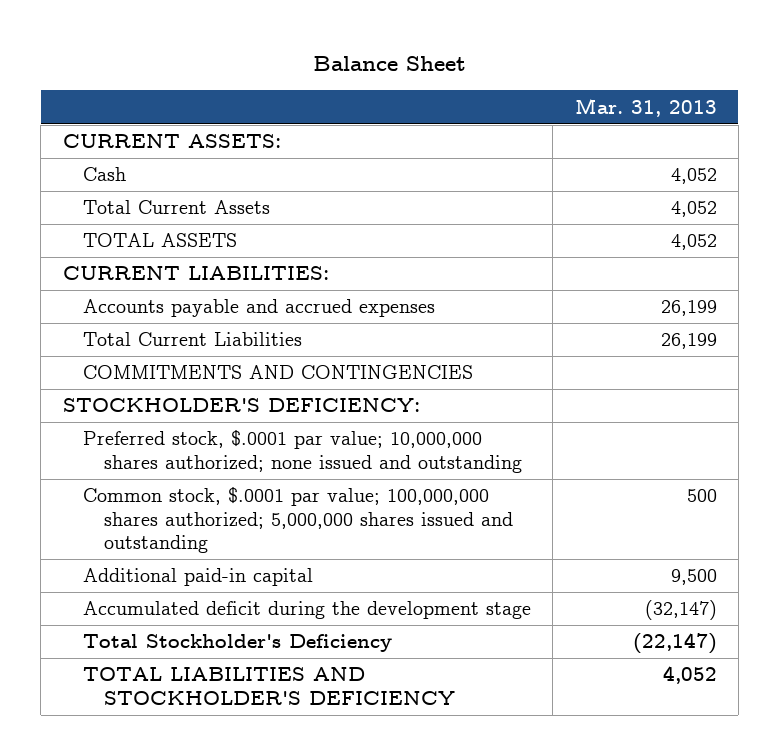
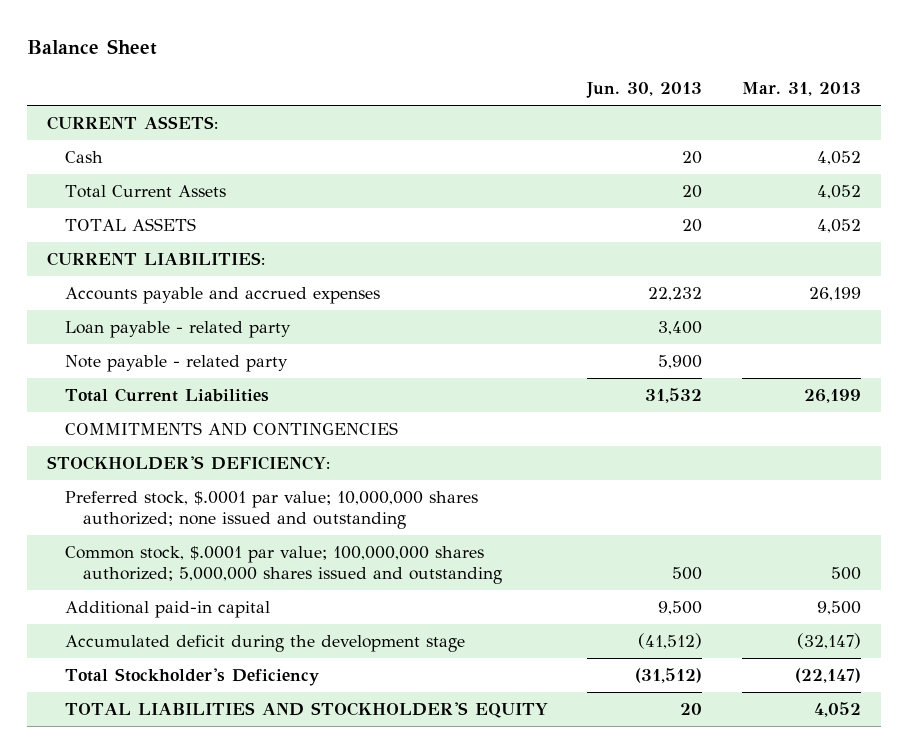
none -> [586,82,703,99] Jun. 30, 2013
none -> [64,321,291,339] Loan payable - related party
none -> [64,355,288,373] Note payable - related party
[83,667,455,705] TOTAL LIABILITIES AND STOCKHOLDER'S DEFICIENCY -> [64,702,548,719] TOTAL LIABILITIES AND STOCKHOLDER'S EQUITY

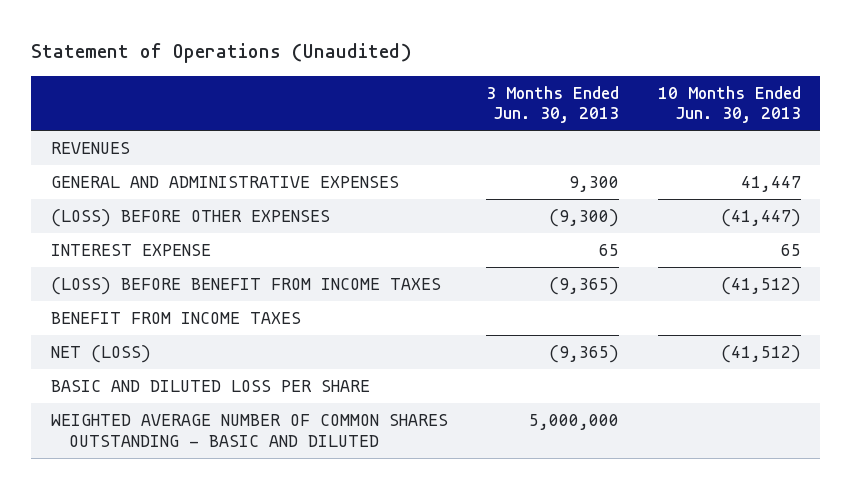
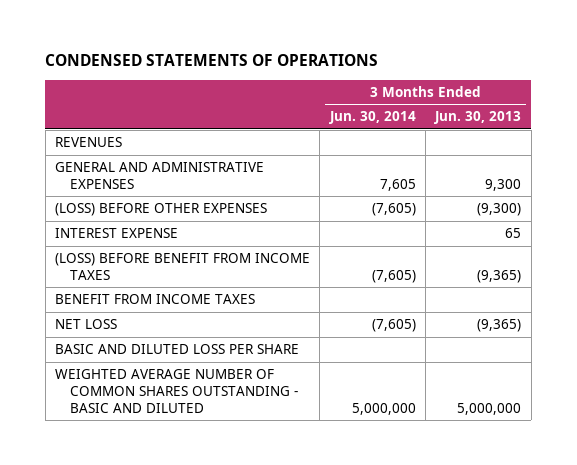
[31,43,413,64] Statement of Operations (Unaudited) -> [45,54,379,67] CONDENSED STATEMENTS OF OPERATIONS
[657,85,801,124] 10 Months Ended Jun. 30, 2013 -> none
none -> [328,111,416,125] Jun. 30, 2014
[50,344,151,363] NET (LOSS) -> [55,319,118,330] NET LOSS

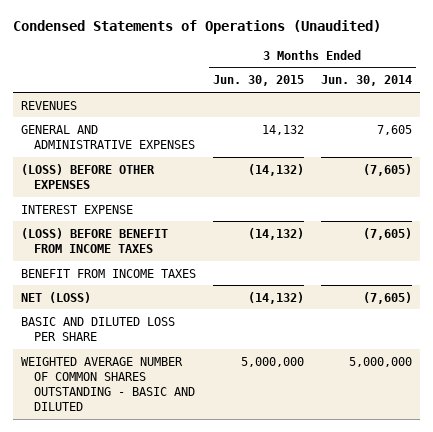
[45,54,379,67] CONDENSED STATEMENTS OF OPERATIONS -> [12,20,381,35] Condensed Statements of Operations (Unaudited)
[434,111,522,125] Jun. 30, 2013 -> none
none -> [212,75,304,87] Jun. 30, 2015
[55,319,118,330] NET LOSS -> [21,291,92,303] NET (LOSS)

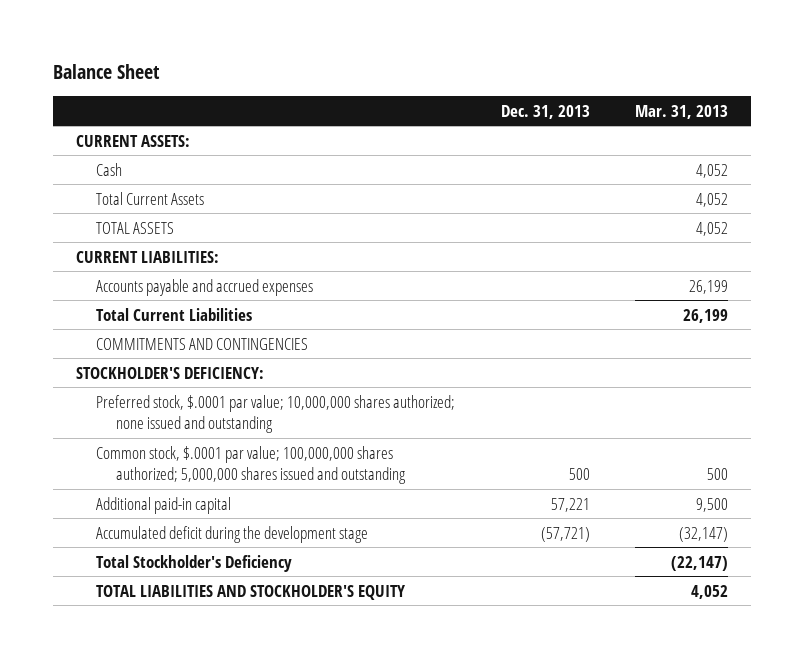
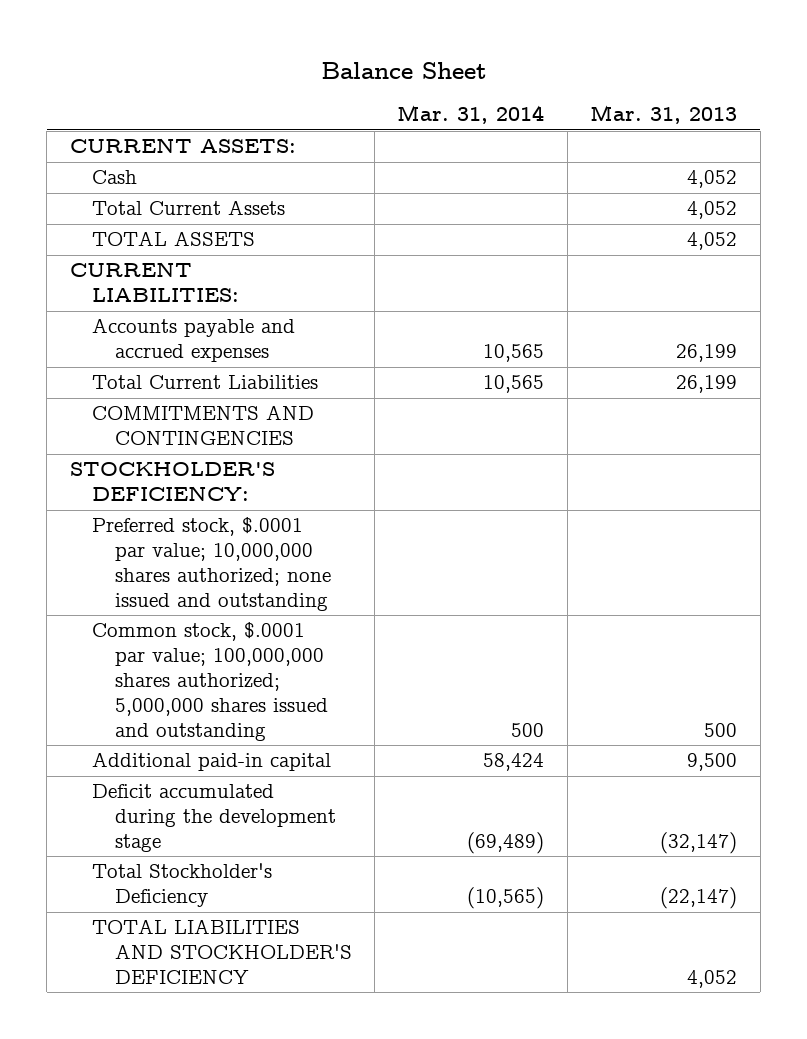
[500,104,590,119] Dec. 31, 2013 -> none
none -> [397,105,545,125] Mar. 31, 2014
[95,525,368,543] Accumulated deficit during the development stage -> [92,784,336,853] Deficit accumulated during the development stage
[95,584,405,600] TOTAL LIABILITIES AND STOCKHOLDER'S EQUITY -> [92,919,352,985] TOTAL LIABILITIES AND STOCKHOLDER'S DEFICIENCY

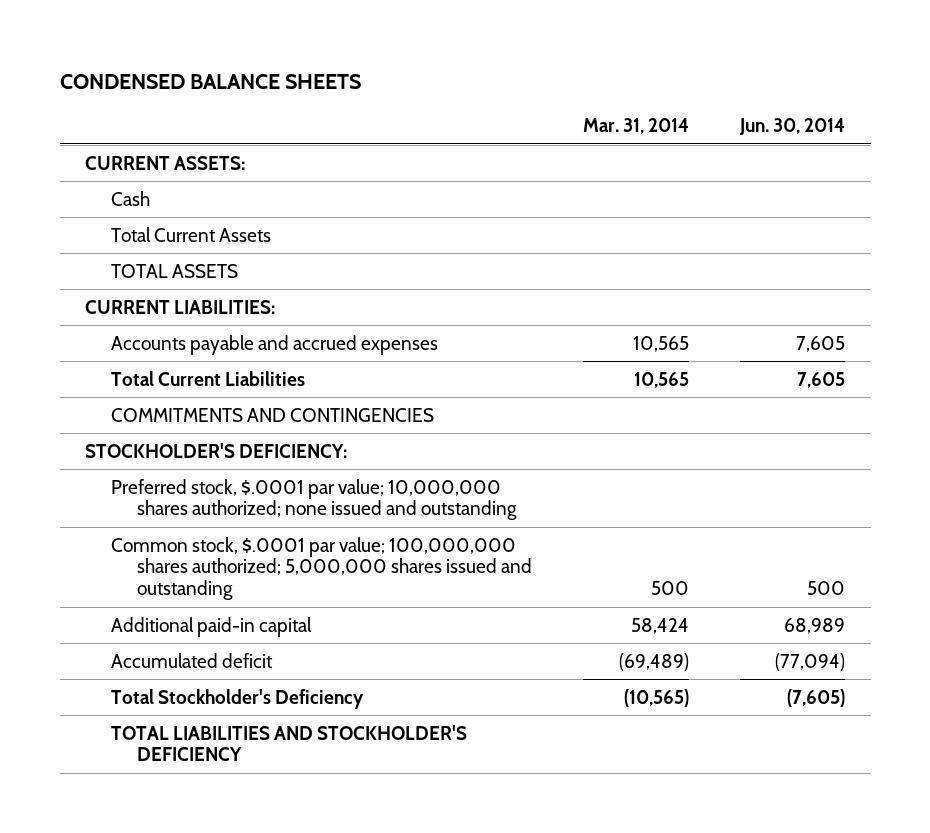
[320,61,487,79] Balance Sheet -> [59,73,361,89] CONDENSED BALANCE SHEETS
[590,105,738,125] Mar. 31, 2013 -> none
none -> [738,118,845,136] Jun. 30, 2014
[92,784,336,853] Deficit accumulated during the development stage -> [110,652,273,668] Accumulated deficit

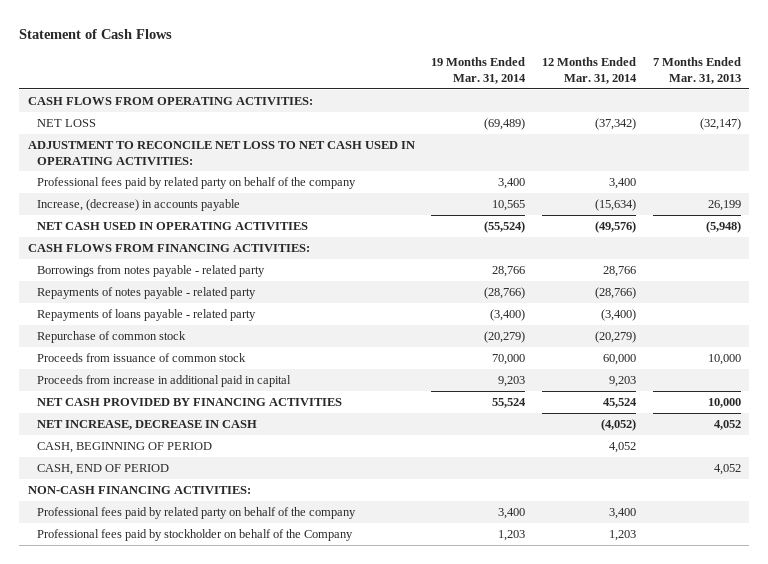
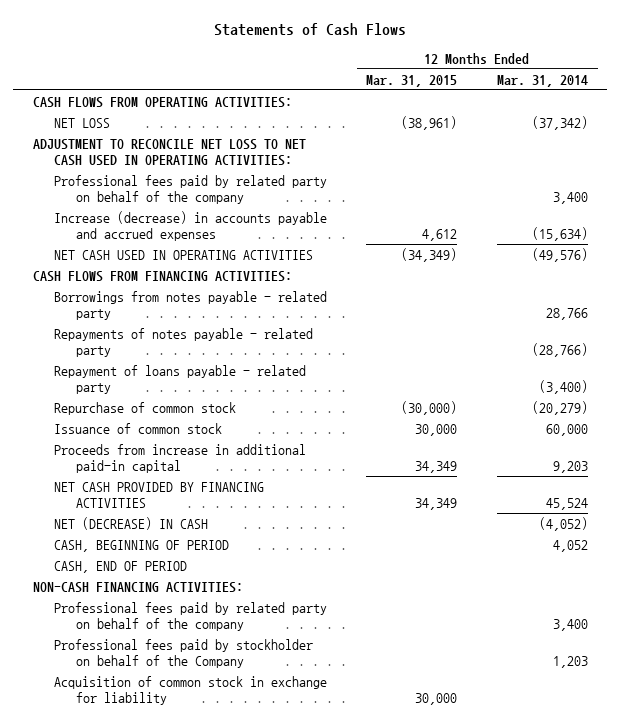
[19,28,173,39] Statement of Cash Flows -> [214,23,407,37] Statements of Cash Flows
[431,57,527,84] 19 Months Ended Mar. 31, 2014 -> none
[652,57,741,84] 7 Months Ended Mar. 31, 2013 -> none
none -> [366,74,458,87] Mar. 31, 2015
[36,199,240,212] Increase, (decrease) in accounts payable -> [54,210,328,241] Increase (decrease) in accounts payable and accrued expenses
[36,309,256,322] Repayments of loans payable - related party -> [54,364,307,394] Repayment of loans payable - related party
[36,353,246,363] Proceeds from issuance of common stock -> [54,422,223,434] Issuance of common stock
[36,375,291,388] Proceeds from increase in additional paid in capital -> [54,443,307,473] Proceeds from increase in additional paid-in capital
[36,420,257,431] NET INCREASE, DECREASE IN CASH -> [54,516,209,530] NET (DECREASE) IN CASH
none -> [54,675,328,705] Acquisition of common stock in exchange for liability

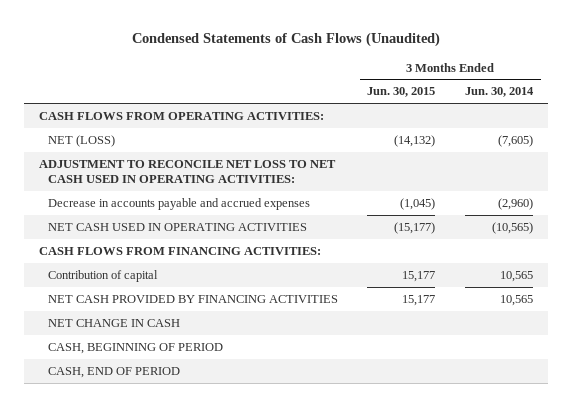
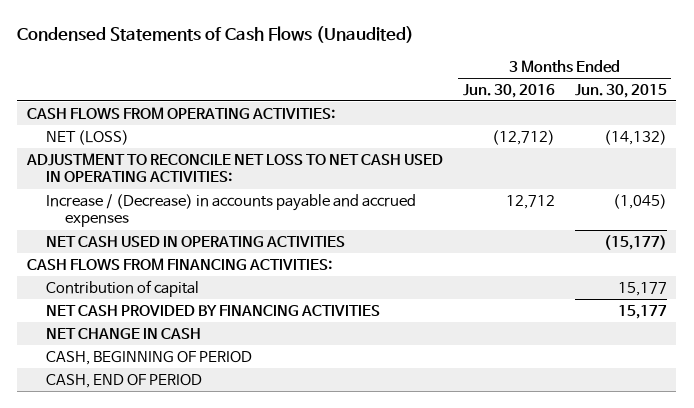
[465,87,535,98] Jun. 30, 2014 -> none
none -> [462,83,555,98] Jun. 30, 2016
[47,197,310,210] Decrease in accounts payable and accrued expenses -> [45,193,416,228] Increase / (Decrease) in accounts payable and accrued expenses

